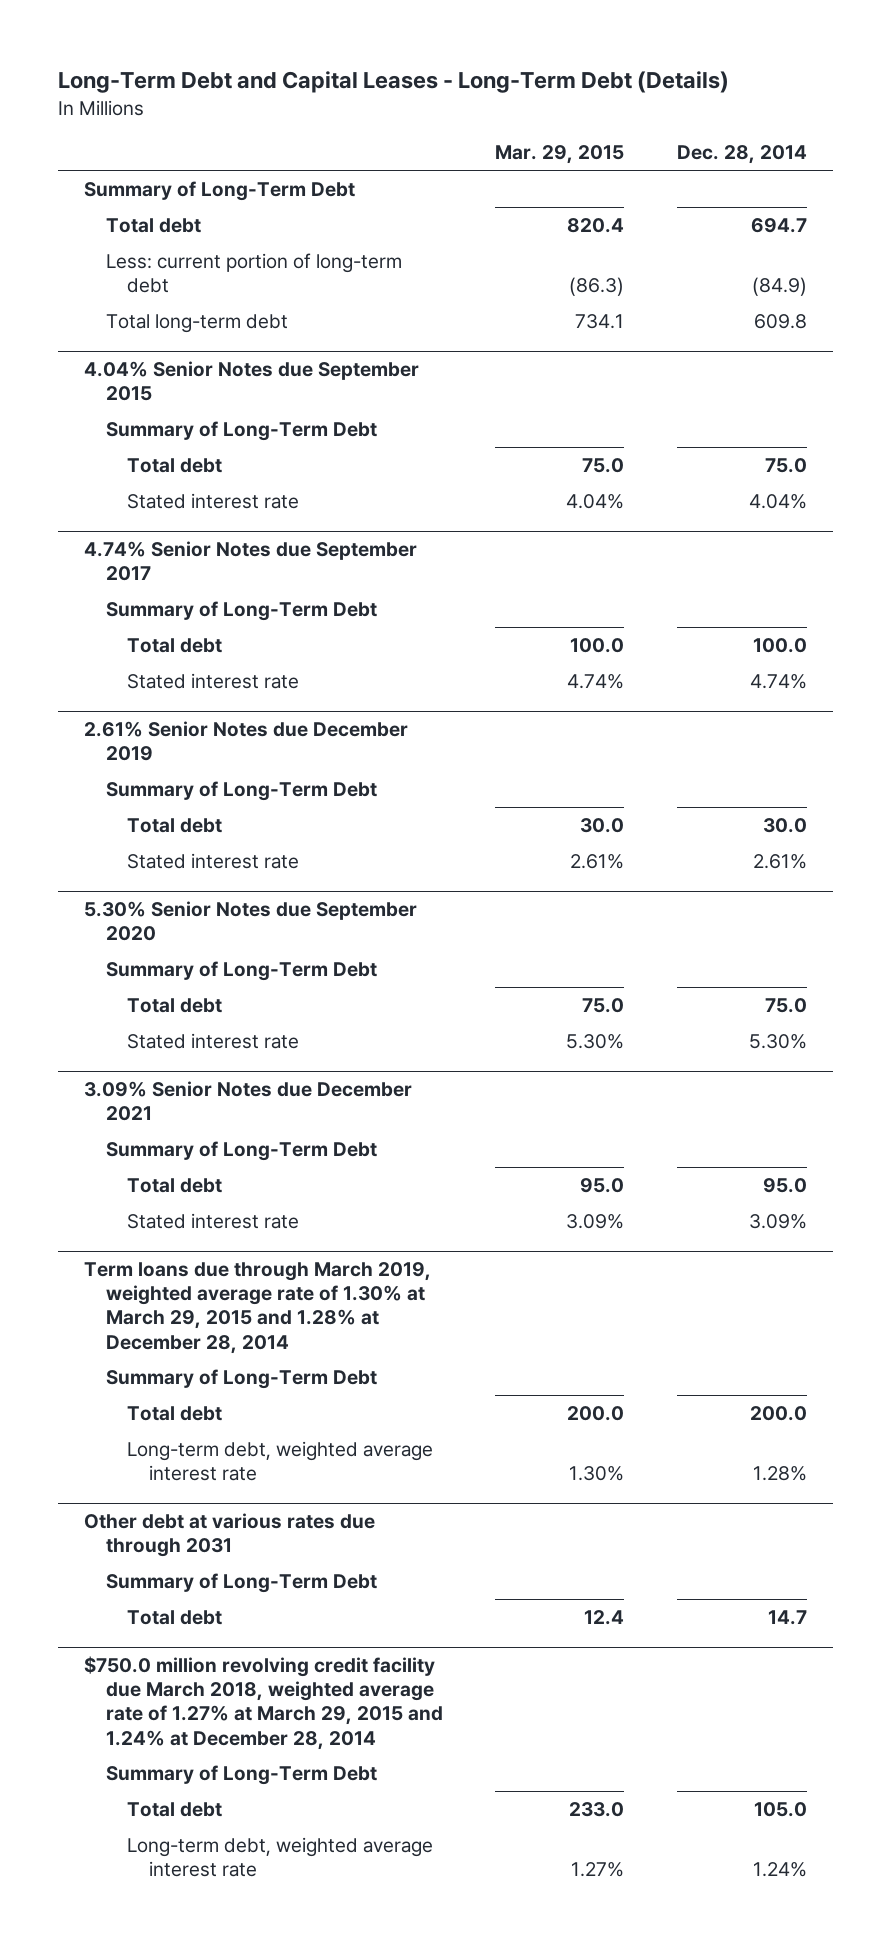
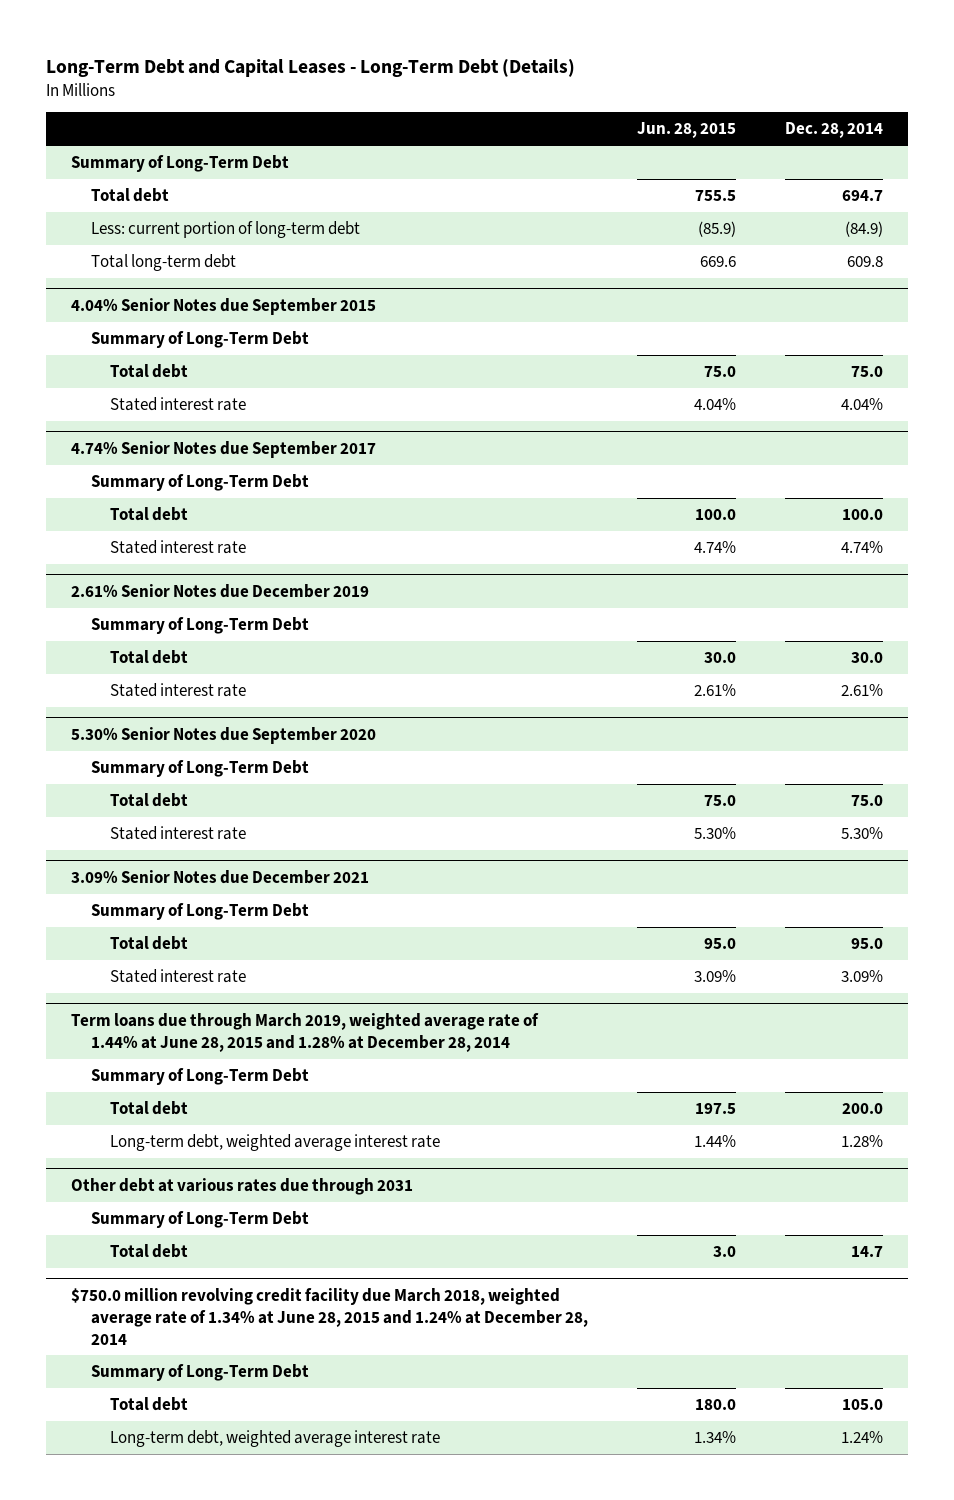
[495,145,625,165] Mar. 29, 2015 -> none
none -> [636,122,736,139] Jun. 28, 2015
[84,1261,432,1354] Term loans due through March 2019, weighted average rate of 1.30% at March 29, 2015 and 1.28% at December 28, 2014 -> [71,1012,540,1052] Term loans due through March 2019, weighted average rate of 1.44% at June 28, 2015 and 1.28% at December 28, 2014
[84,1655,443,1750] $750.0 million revolving credit facility due March 2018, weighted average rate of 1.27% at March 29, 2015 and 1.24% at December 28, 2014 -> [71,1287,588,1345] $750.0 million revolving credit facility due March 2018, weighted average rate of 1.34% at June 28, 2015 and 1.24% at December 28, 2014

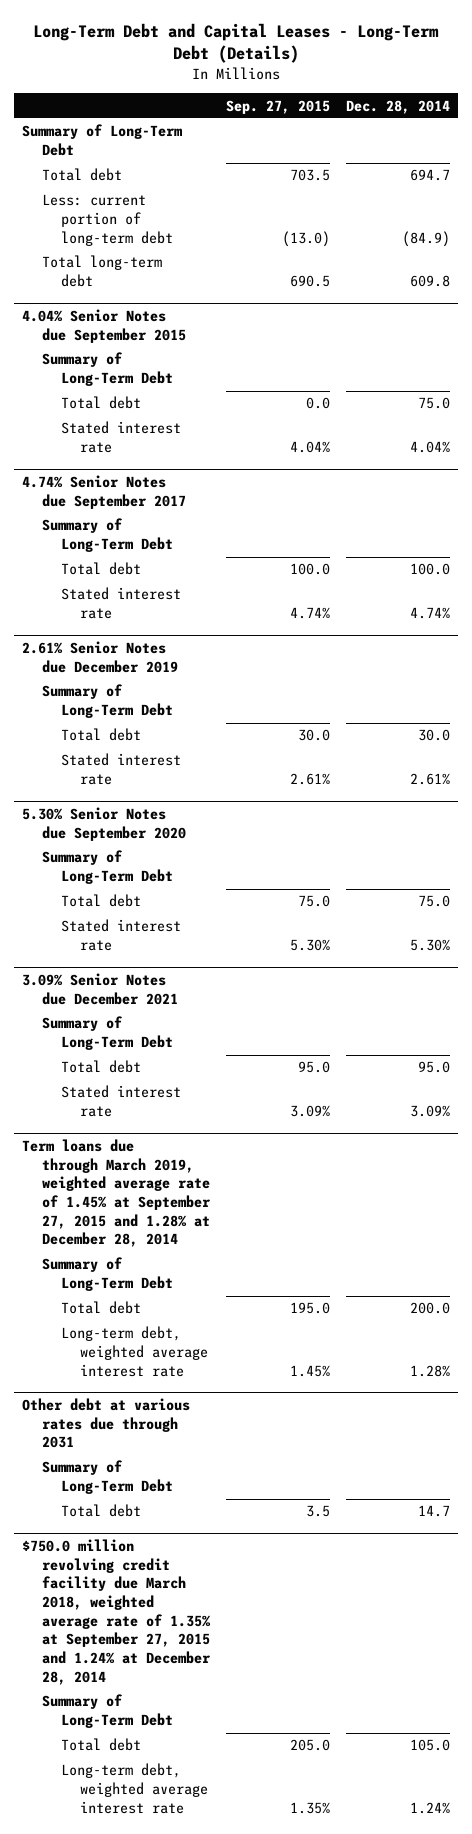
[636,122,736,139] Jun. 28, 2015 -> none
none -> [225,99,330,114] Sep. 27, 2015
[71,1012,540,1052] Term loans due through March 2019, weighted average rate of 1.44% at June 28, 2015 and 1.28% at December 28, 2014 -> [22,1138,211,1248] Term loans due through March 2019, weighted average rate of 1.45% at September 27, 2015 and 1.28% at December 28, 2014
[71,1287,588,1345] $750.0 million revolving credit facility due March 2018, weighted average rate of 1.34% at June 28, 2015 and 1.24% at December 28, 2014 -> [22,1538,211,1685] $750.0 million revolving credit facility due March 2018, weighted average rate of 1.35% at September 27, 2015 and 1.24% at December 28, 2014

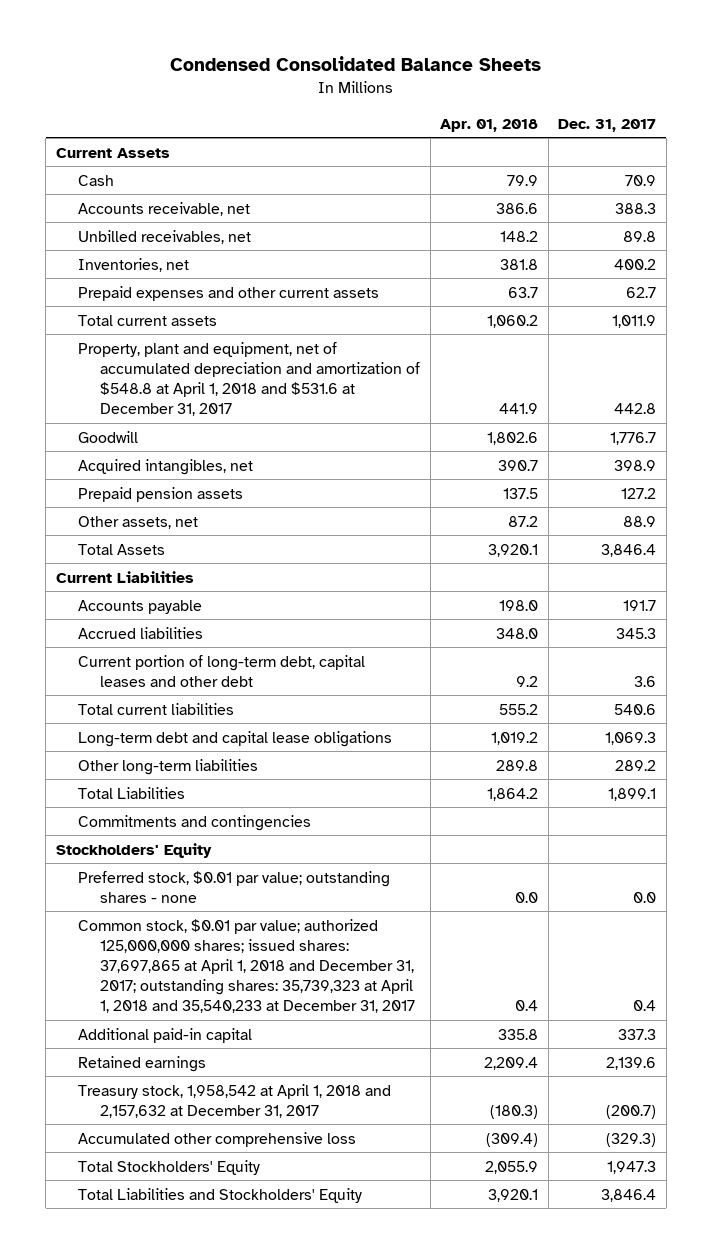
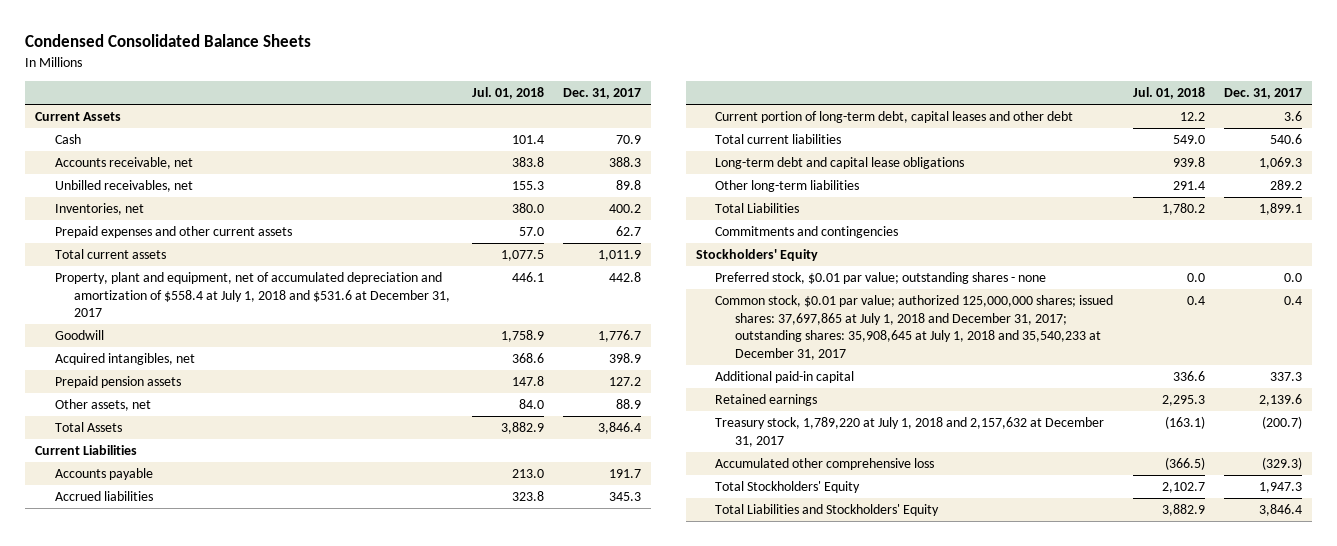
[440,118,539,132] Apr. 01, 2018 -> none
none -> [471,86,544,99] Jul. 01, 2018
[78,341,421,417] Property, plant and equipment, net of accumulated depreciation and amortization of $548.8 at April 1, 2018 and $531.6 at December 31, 2017 -> [54,272,451,318] Property, plant and equipment, net of accumulated depreciation and amortization of $558.4 at July 1, 2018 and $531.6 at December 31, 2017
[78,918,416,1014] Common stock, $0.01 par value; authorized 125,000,000 shares; issued shares: 37,697,865 at April 1, 2018 and December 31, 2017; outstanding shares: 35,739,323 at April 1, 2018 and 35,540,233 at December 31, 2017 -> [715,295,1114,360] Common stock, $0.01 par value; authorized 125,000,000 shares; issued shares: 37,697,865 at July 1, 2018 and December 31, 2017; outstanding shares: 35,908,645 at July 1, 2018 and 35,540,233 at December 31, 2017
[78,1083,392,1118] Treasury stock, 1,958,542 at April 1, 2018 and 2,157,632 at December 31, 2017 -> [715,417,1105,447] Treasury stock, 1,789,220 at July 1, 2018 and 2,157,632 at December 31, 2017

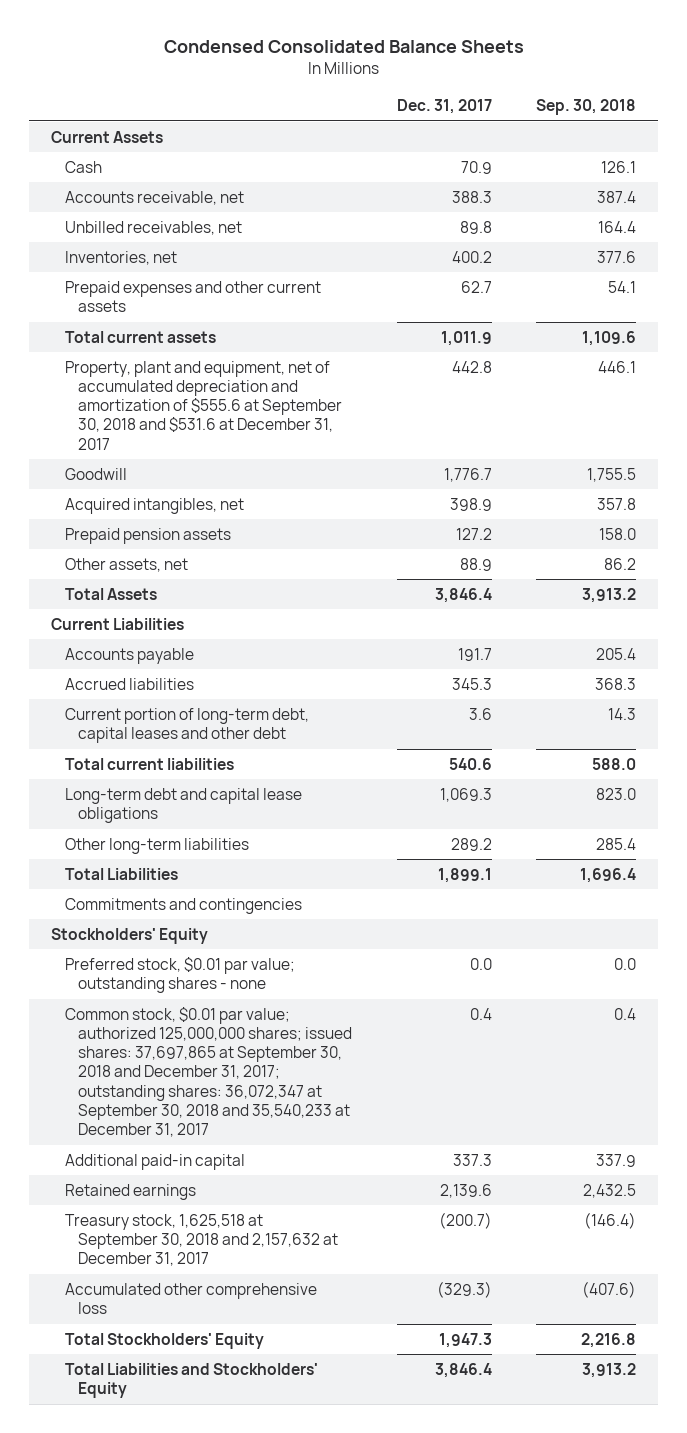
[471,86,544,99] Jul. 01, 2018 -> none
none -> [536,99,637,116] Sep. 30, 2018
[54,272,451,318] Property, plant and equipment, net of accumulated depreciation and amortization of $558.4 at July 1, 2018 and $531.6 at December 31, 2017 -> [64,360,343,450] Property, plant and equipment, net of accumulated depreciation and amortization of $555.6 at September 30, 2018 and $531.6 at December 31, 2017
[715,295,1114,360] Common stock, $0.01 par value; authorized 125,000,000 shares; issued shares: 37,697,865 at July 1, 2018 and December 31, 2017; outstanding shares: 35,908,645 at July 1, 2018 and 35,540,233 at December 31, 2017 -> [64,1006,353,1138] Common stock, $0.01 par value; authorized 125,000,000 shares; issued shares: 37,697,865 at September 30, 2018 and December 31, 2017; outstanding shares: 36,072,347 at September 30, 2018 and 35,540,233 at December 31, 2017
[715,417,1105,447] Treasury stock, 1,789,220 at July 1, 2018 and 2,157,632 at December 31, 2017 -> [64,1213,339,1267] Treasury stock, 1,625,518 at September 30, 2018 and 2,157,632 at December 31, 2017

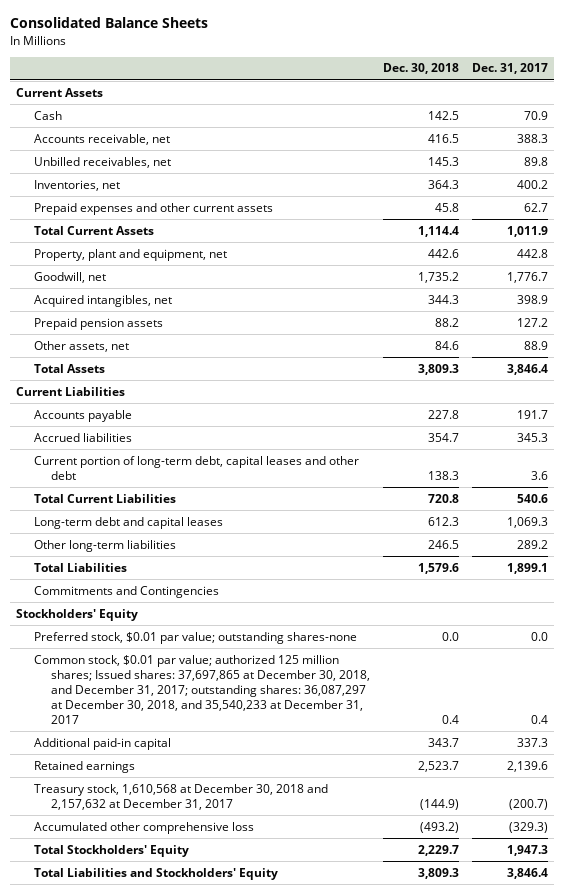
[163,40,524,54] Condensed Consolidated Balance Sheets -> [9,17,208,29] Consolidated Balance Sheets
[536,99,637,116] Sep. 30, 2018 -> none
none -> [383,63,460,75] Dec. 30, 2018
[64,330,216,343] Total current assets -> [33,225,154,235] Total Current Assets
[64,360,343,450] Property, plant and equipment, net of accumulated depreciation and amortization of $555.6 at September 30, 2018 and $531.6 at December 31, 2017 -> [33,248,227,261] Property, plant and equipment, net
[64,467,127,480] Goodwill -> [33,271,106,283] Goodwill, net
[64,757,234,770] Total current liabilities -> [33,493,176,503] Total Current Liabilities
[64,787,302,824] Long-term debt and capital lease obligations -> [33,516,223,529] Long-term debt and capital leases
[64,897,302,914] Commitments and contingencies -> [33,585,219,598] Commitments and Contingencies
[64,956,295,994] Preferred stock, $0.01 par value; outstanding shares - none -> [33,631,357,644] Preferred stock, $0.01 par value; outstanding shares-none
[64,1006,353,1138] Common stock, $0.01 par value; authorized 125,000,000 shares; issued shares: 37,697,865 at September 30, 2018 and December 31, 2017; outstanding shares: 36,072,347 at September 30, 2018 and 35,540,233 at December 31, 2017 -> [33,654,371,725] Common stock, $0.01 par value; authorized 125 million shares; Issued shares: 37,697,865 at December 30, 2018, and December 31, 2017; outstanding shares: 36,087,297 at December 30, 2018, and 35,540,233 at December 31, 2017
[64,1213,339,1267] Treasury stock, 1,625,518 at September 30, 2018 and 2,157,632 at December 31, 2017 -> [33,783,328,810] Treasury stock, 1,610,568 at December 30, 2018 and 2,157,632 at December 31, 2017

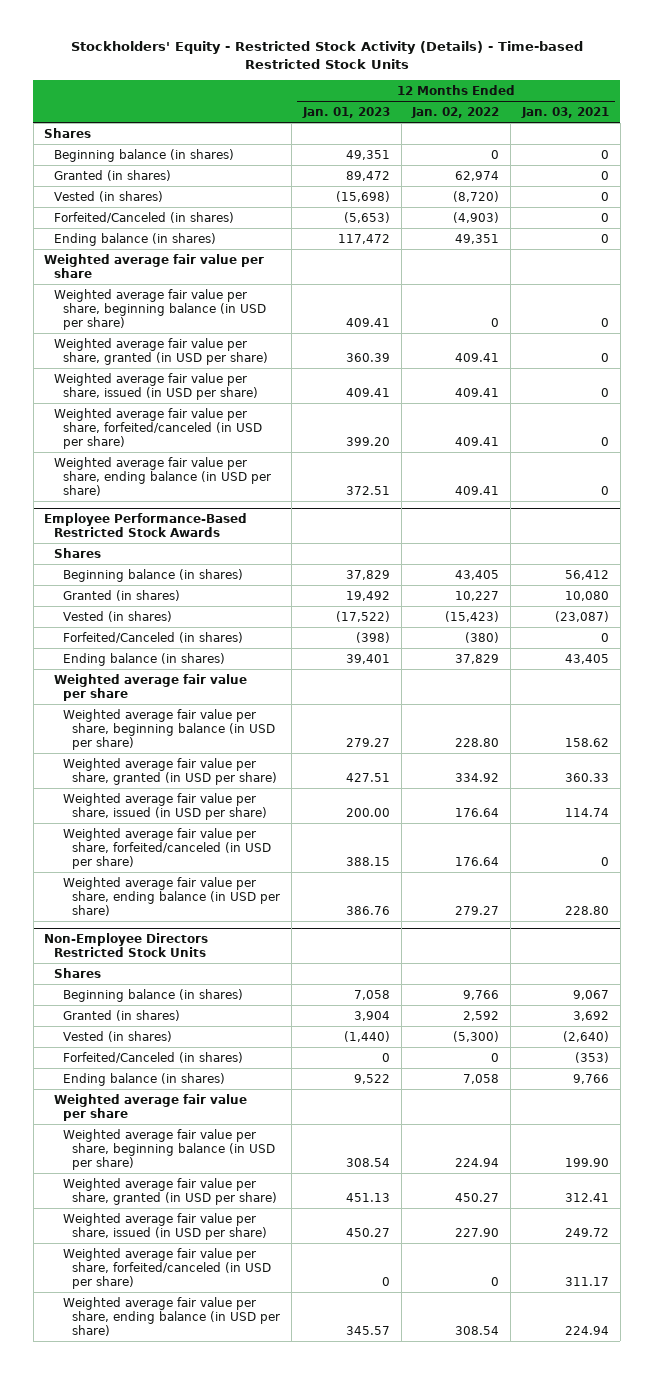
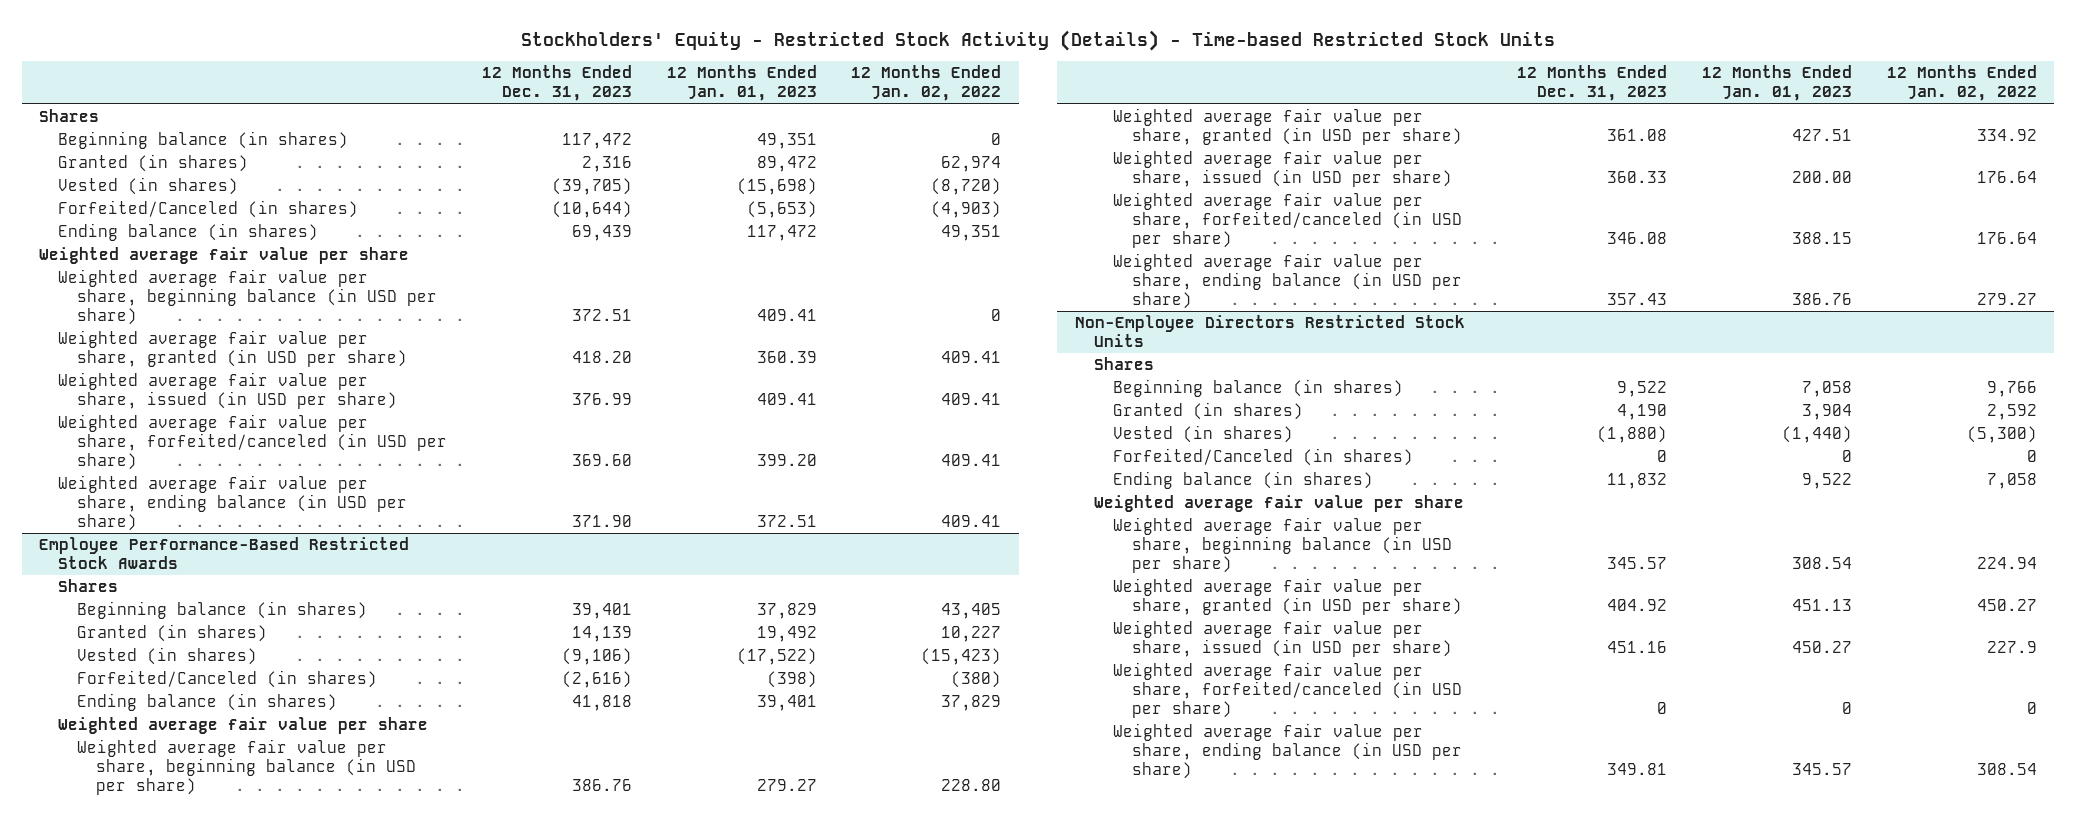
[521,106,610,118] Jan. 03, 2021 -> none
none -> [482,65,633,102] 12 Months Ended Dec. 31, 2023
[455,1227,500,1237] 227.90 -> [1986,641,2037,654] 227.9

